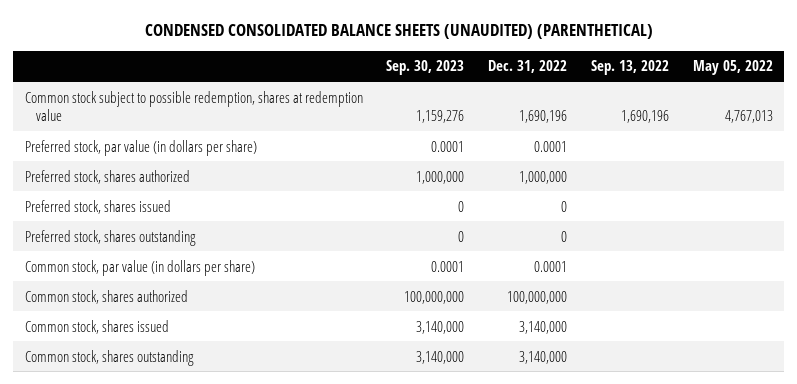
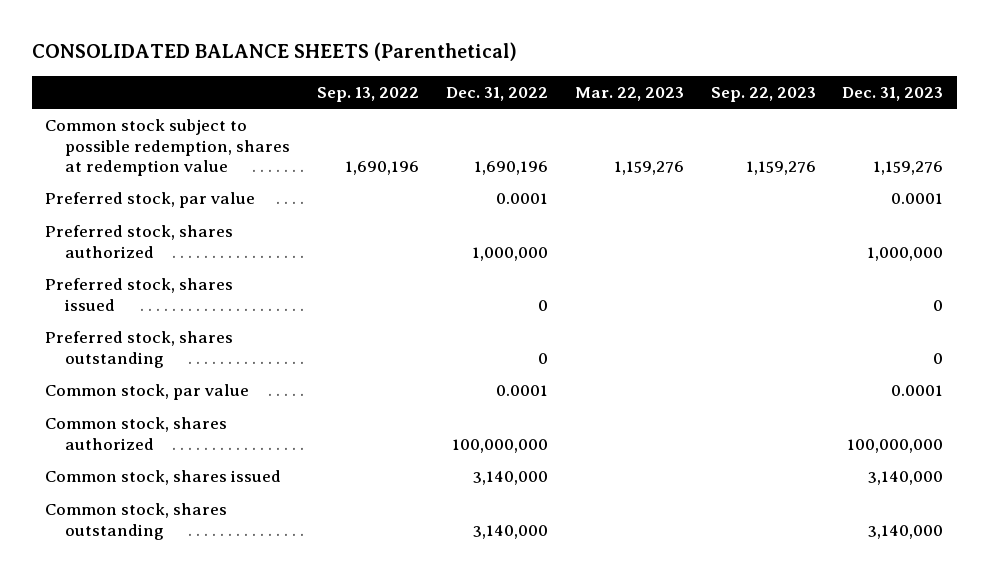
[144,23,653,39] CONDENSED CONSOLIDATED BALANCE SHEETS (UNAUDITED) (PARENTHETICAL) -> [31,42,517,62] CONSOLIDATED BALANCE SHEETS (Parenthetical)
[386,60,465,76] Sep. 30, 2023 -> none
[692,60,773,76] May 05, 2022 -> none
none -> [574,86,684,101] Mar. 22, 2023
none -> [710,86,816,102] Sep. 22, 2023
none -> [842,86,944,101] Dec. 31, 2023
[24,139,257,156] Preferred stock, par value (in dollars per share) -> [45,192,256,209] Preferred stock, par value
[24,259,255,276] Common stock, par value (in dollars per share) -> [45,384,250,401] Common stock, par value

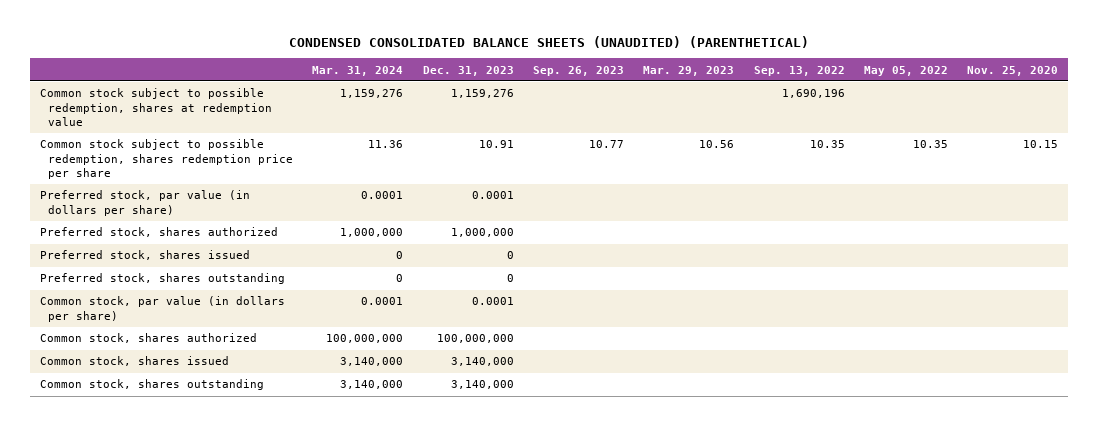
[31,42,517,62] CONSOLIDATED BALANCE SHEETS (Parenthetical) -> [288,36,809,49] CONDENSED CONSOLIDATED BALANCE SHEETS (UNAUDITED) (PARENTHETICAL)
[445,86,548,101] Dec. 31, 2022 -> none
[574,86,684,101] Mar. 22, 2023 -> none
[710,86,816,102] Sep. 22, 2023 -> none
none -> [312,65,404,76] Mar. 31, 2024
none -> [532,65,624,76] Sep. 26, 2023
none -> [643,65,735,76] Mar. 29, 2023
none -> [863,65,948,76] May 05, 2022
none -> [967,65,1059,76] Nov. 25, 2020
none -> [39,139,293,179] Common stock subject to possible redemption, shares redemption price per share
[45,192,256,209] Preferred stock, par value -> [39,190,250,216] Preferred stock, par value (in dollars per share)
[45,384,250,401] Common stock, par value -> [39,296,285,322] Common stock, par value (in dollars per share)

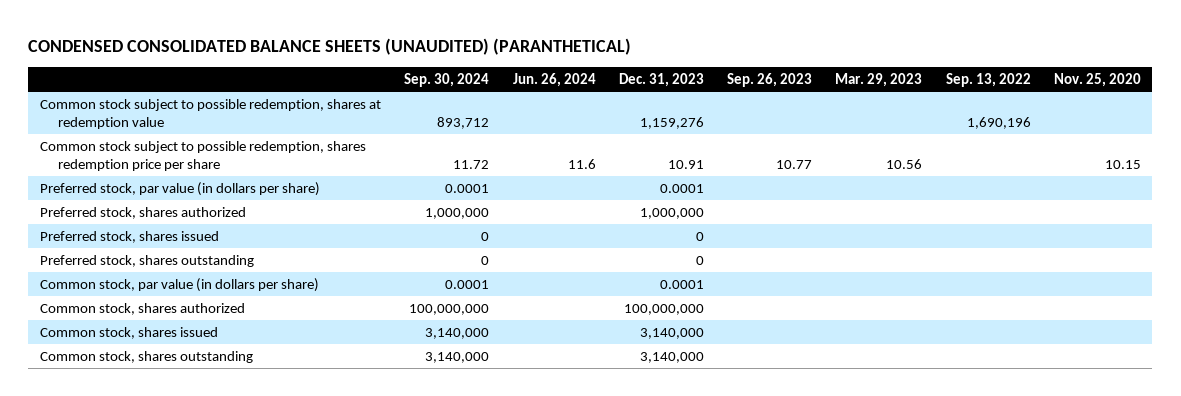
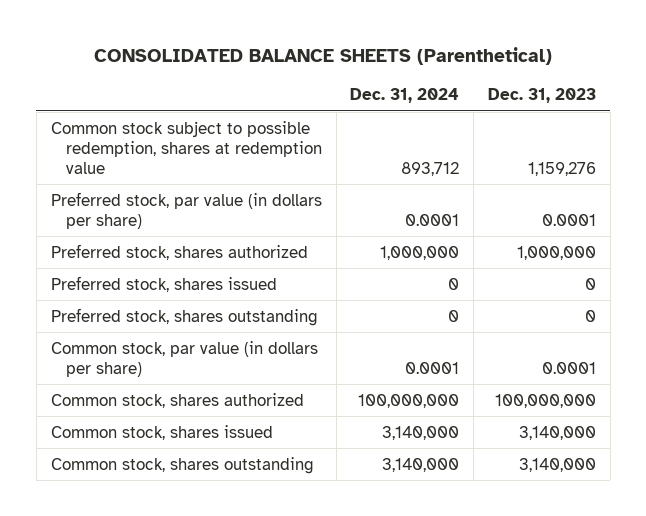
[28,38,632,56] CONDENSED CONSOLIDATED BALANCE SHEETS (UNAUDITED) (PARANTHETICAL) -> [94,47,553,66] CONSOLIDATED BALANCE SHEETS (Parenthetical)
[404,73,490,88] Sep. 30, 2024 -> none
[512,73,596,88] Jun. 26, 2024 -> none
[727,73,813,88] Sep. 26, 2023 -> none
[835,73,923,88] Mar. 29, 2023 -> none
[945,73,1031,88] Sep. 13, 2022 -> none
[1053,73,1141,88] Nov. 25, 2020 -> none
none -> [350,88,460,104] Dec. 31, 2024
[40,140,367,171] Common stock subject to possible redemption, shares redemption price per share -> none

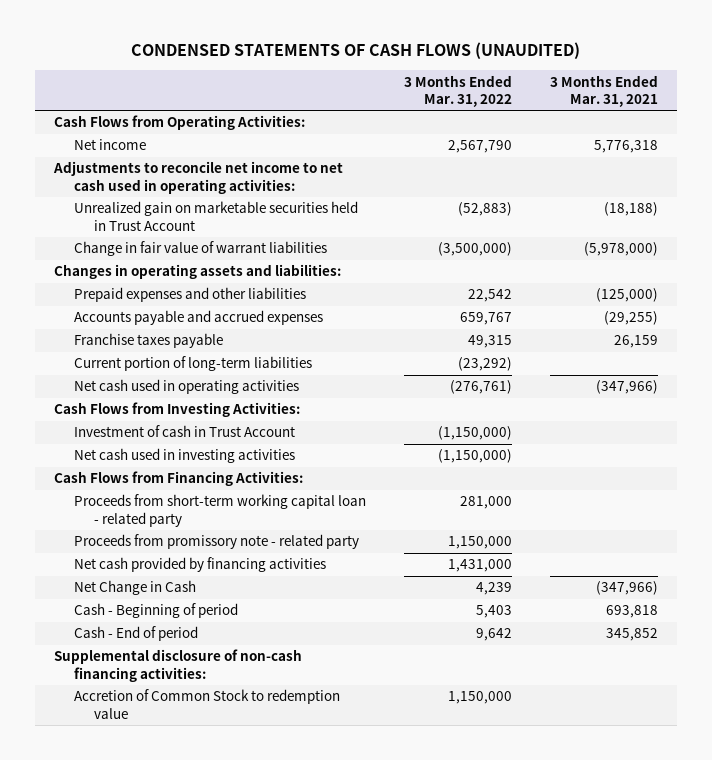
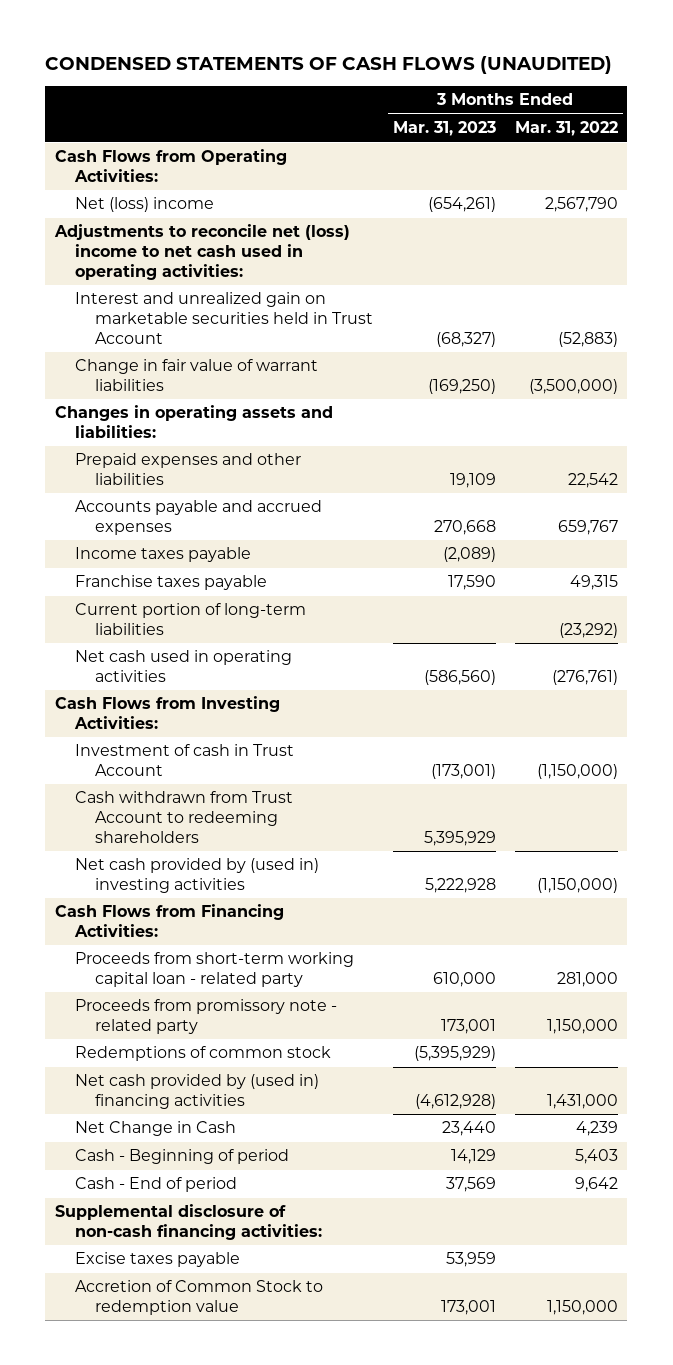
[549,74,658,107] 3 Months Ended Mar. 31, 2021 -> none
none -> [392,121,496,137] Mar. 31, 2023
[73,139,146,151] Net income -> [75,197,215,213] Net (loss) income
[53,161,344,194] Adjustments to reconcile net income to net cash used in operating activities: -> [53,224,350,280] Adjustments to reconcile net (loss) income to net cash used in operating activities:
[73,201,358,231] Unrealized gain on marketable securities held in Trust Account -> [75,292,374,344] Interest and unrealized gain on marketable securities held in Trust Account
none -> [75,547,252,563] Income taxes payable
none -> [75,791,294,843] Cash withdrawn from Trust Account to redeeming shareholders
[73,448,295,464] Net cash used in investing activities -> [75,858,320,894] Net cash provided by (used in) investing activities
none -> [75,1046,332,1062] Redemptions of common stock
[73,557,326,573] Net cash provided by financing activities -> [75,1074,320,1110] Net cash provided by (used in) financing activities
none -> [75,1252,241,1268] Excise taxes payable

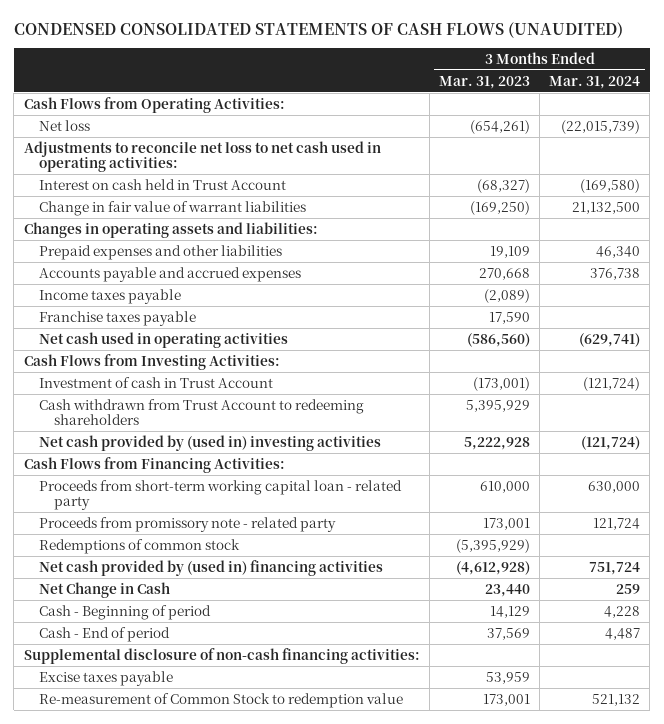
[45,56,613,75] CONDENSED STATEMENTS OF CASH FLOWS (UNAUDITED) -> [13,21,623,38] CONDENSED CONSOLIDATED STATEMENTS OF CASH FLOWS (UNAUDITED)
[514,121,618,137] Mar. 31, 2022 -> none
none -> [549,75,641,89] Mar. 31, 2024
[75,197,215,213] Net (loss) income -> [38,119,90,131] Net loss
[53,224,350,280] Adjustments to reconcile net (loss) income to net cash used in operating activities: -> [23,140,381,173] Adjustments to reconcile net loss to net cash used in operating activities:
[75,292,374,344] Interest and unrealized gain on marketable securities held in Trust Account -> [38,178,286,190] Interest on cash held in Trust Account
[75,603,307,636] Current portion of long-term liabilities -> none
[75,1280,324,1316] Accretion of Common Stock to redemption value -> [38,692,403,708] Re-measurement of Common Stock to redemption value

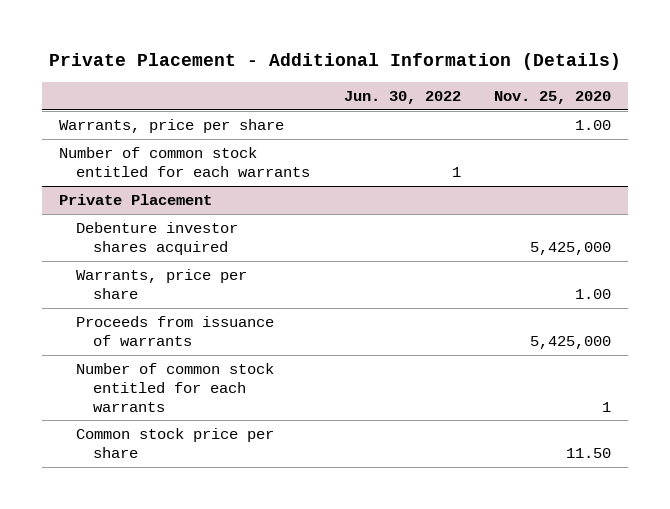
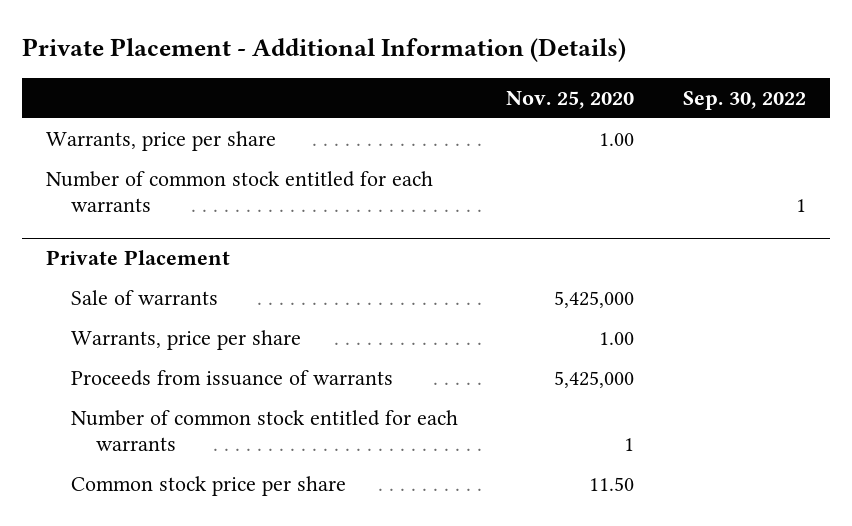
[343,91,461,105] Jun. 30, 2022 -> none
none -> [682,91,806,111] Sep. 30, 2022
[75,222,238,255] Debenture investor shares acquired -> [71,289,219,305] Sale of warrants

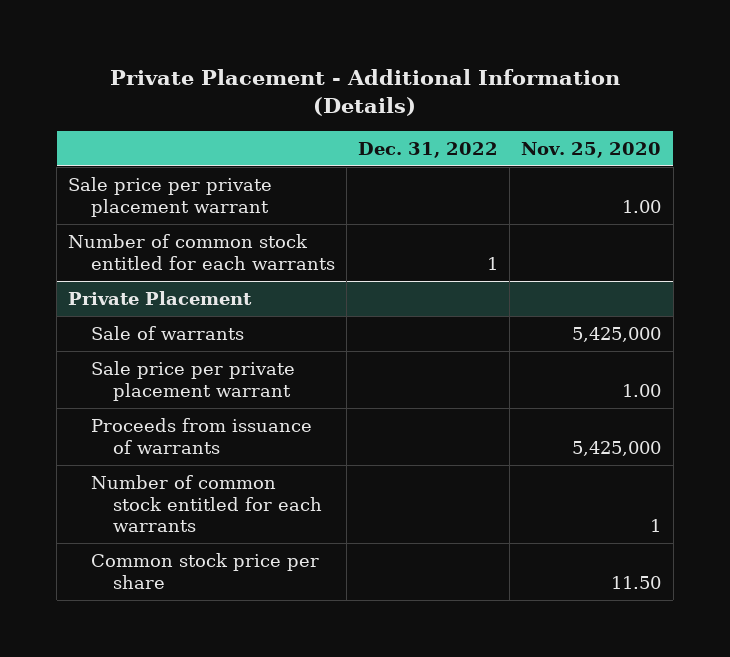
[682,91,806,111] Sep. 30, 2022 -> none
none -> [358,141,499,158] Dec. 31, 2022
[45,130,276,151] Warrants, price per share -> [68,177,273,217] Sale price per private placement warrant
[71,329,302,350] Warrants, price per share -> [90,361,295,401] Sale price per private placement warrant

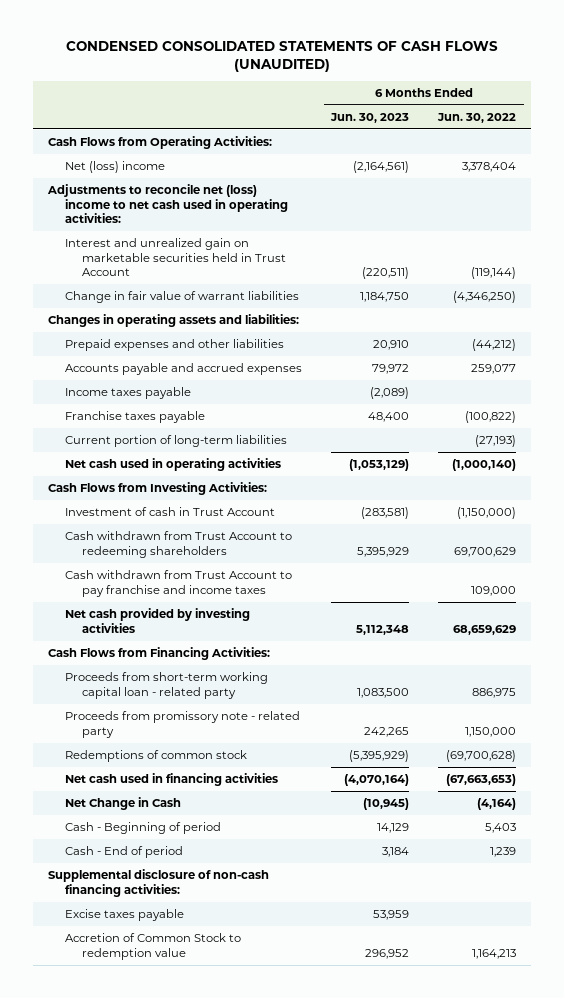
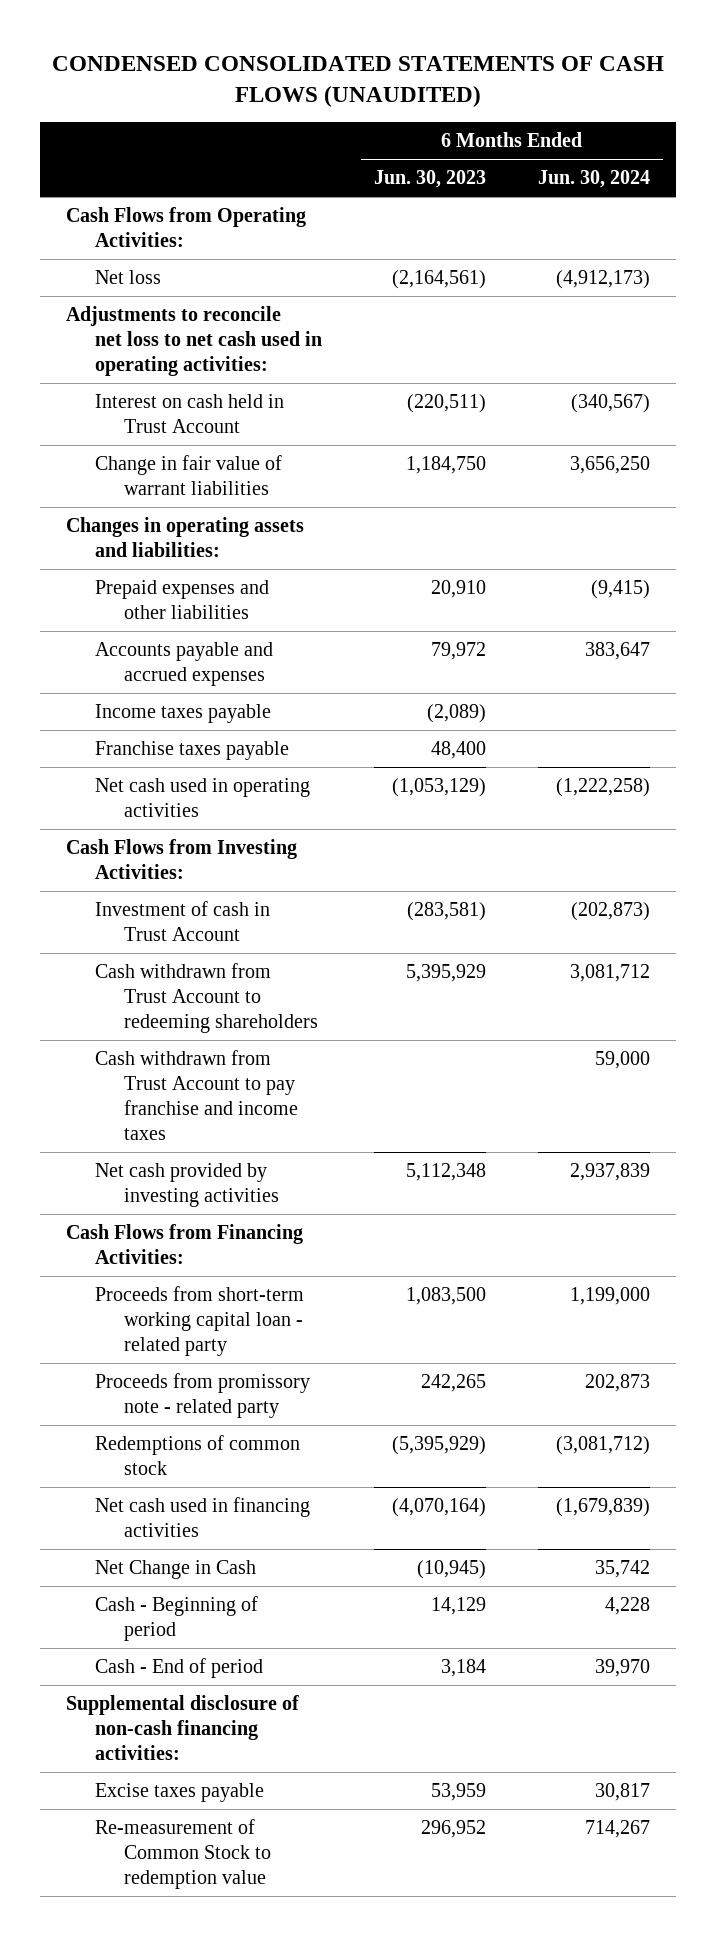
[437,112,517,123] Jun. 30, 2022 -> none
none -> [537,170,650,189] Jun. 30, 2024
[65,161,166,174] Net (loss) income -> [95,270,162,285] Net loss
[46,184,289,224] Adjustments to reconcile net (loss) income to net cash used in operating activities: -> [66,306,323,377] Adjustments to reconcile net loss to net cash used in operating activities:
[65,238,287,277] Interest and unrealized gain on marketable securities held in Trust Account -> [95,394,285,434] Interest on cash held in Trust Account
[65,435,288,448] Current portion of long-term liabilities -> none
[65,933,242,960] Accretion of Common Stock to redemption value -> [95,1819,272,1890] Re-measurement of Common Stock to redemption value

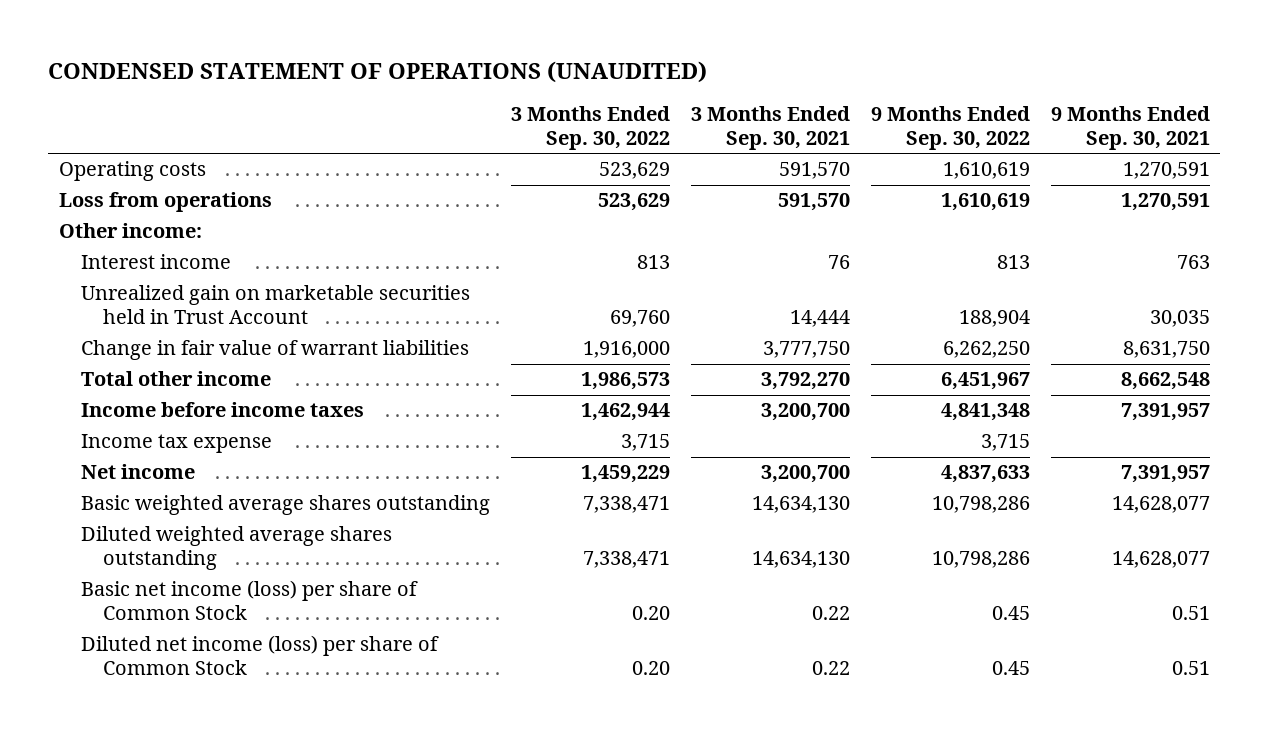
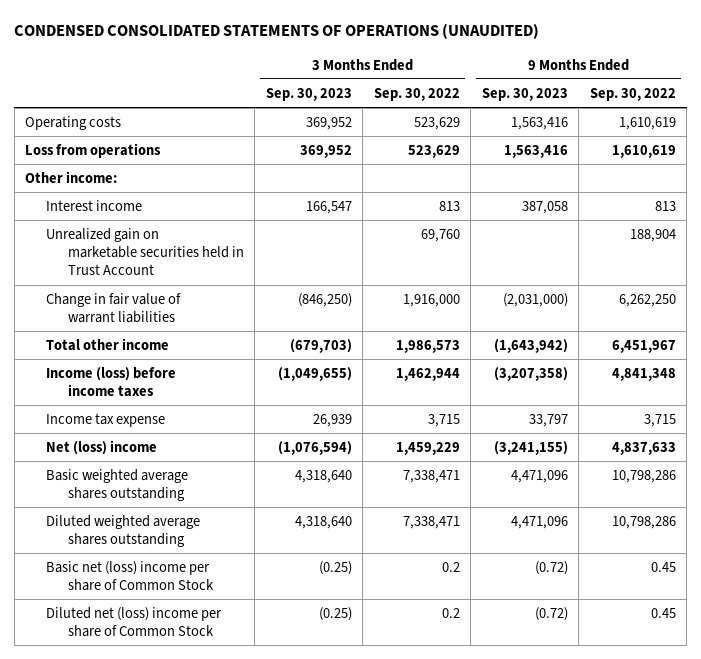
[48,60,708,83] CONDENSED STATEMENT OF OPERATIONS (UNAUDITED) -> [14,23,540,40] CONDENSED CONSOLIDATED STATEMENTS OF OPERATIONS (UNAUDITED)
[690,106,850,151] 3 Months Ended Sep. 30, 2021 -> none
[1050,106,1210,151] 9 Months Ended Sep. 30, 2021 -> none
none -> [265,87,352,101] Sep. 30, 2023
none -> [481,87,568,101] Sep. 30, 2023
[80,402,364,418] Income before income taxes -> [46,366,177,398] Income (loss) before income taxes
[80,464,195,480] Net income -> [46,439,158,455] Net (loss) income
[80,580,418,621] Basic net income (loss) per share of Common Stock -> [46,560,214,592] Basic net (loss) income per share of Common Stock
[631,606,670,621] 0.20 -> [441,561,460,572] 0.2
[80,635,439,676] Diluted net income (loss) per share of Common Stock -> [46,606,223,638] Diluted net (loss) income per share of Common Stock
[631,661,670,676] 0.20 -> [441,607,460,618] 0.2

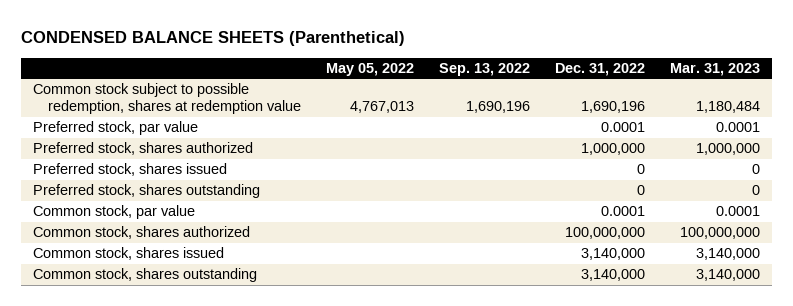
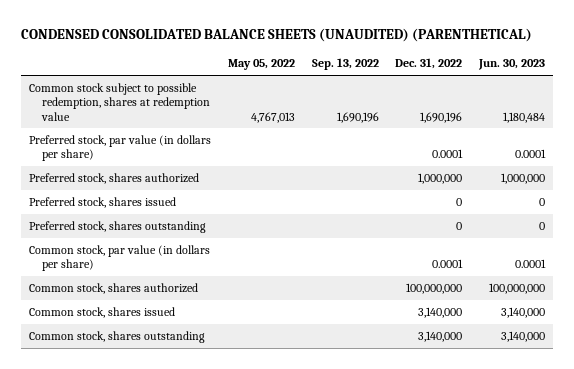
[20,31,405,47] CONDENSED BALANCE SHEETS (Parenthetical) -> [20,28,532,43] CONDENSED CONSOLIDATED BALANCE SHEETS (UNAUDITED) (PARENTHETICAL)
[669,62,760,76] Mar. 31, 2023 -> none
none -> [478,59,546,71] Jun. 30, 2023
[33,121,199,136] Preferred stock, par value -> [29,134,212,162] Preferred stock, par value (in dollars per share)
[33,205,196,220] Common stock, par value -> [29,244,211,272] Common stock, par value (in dollars per share)

